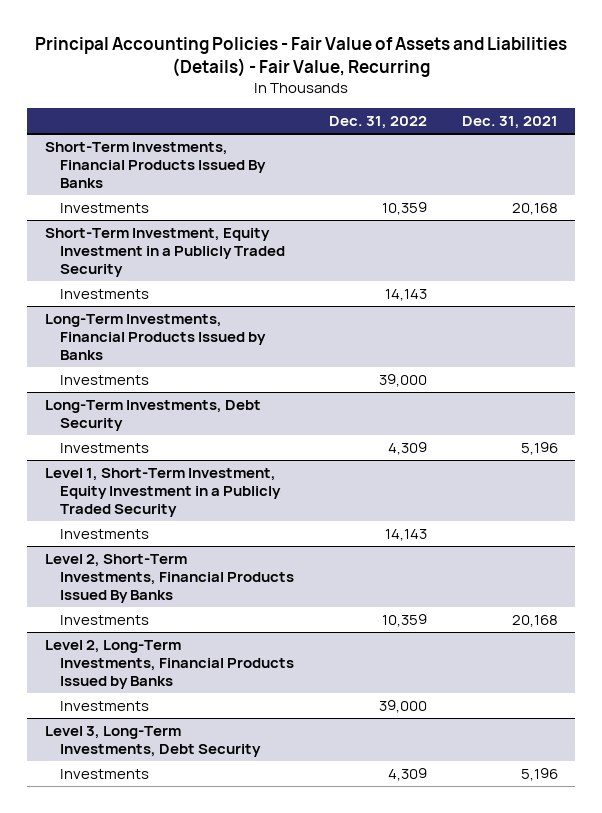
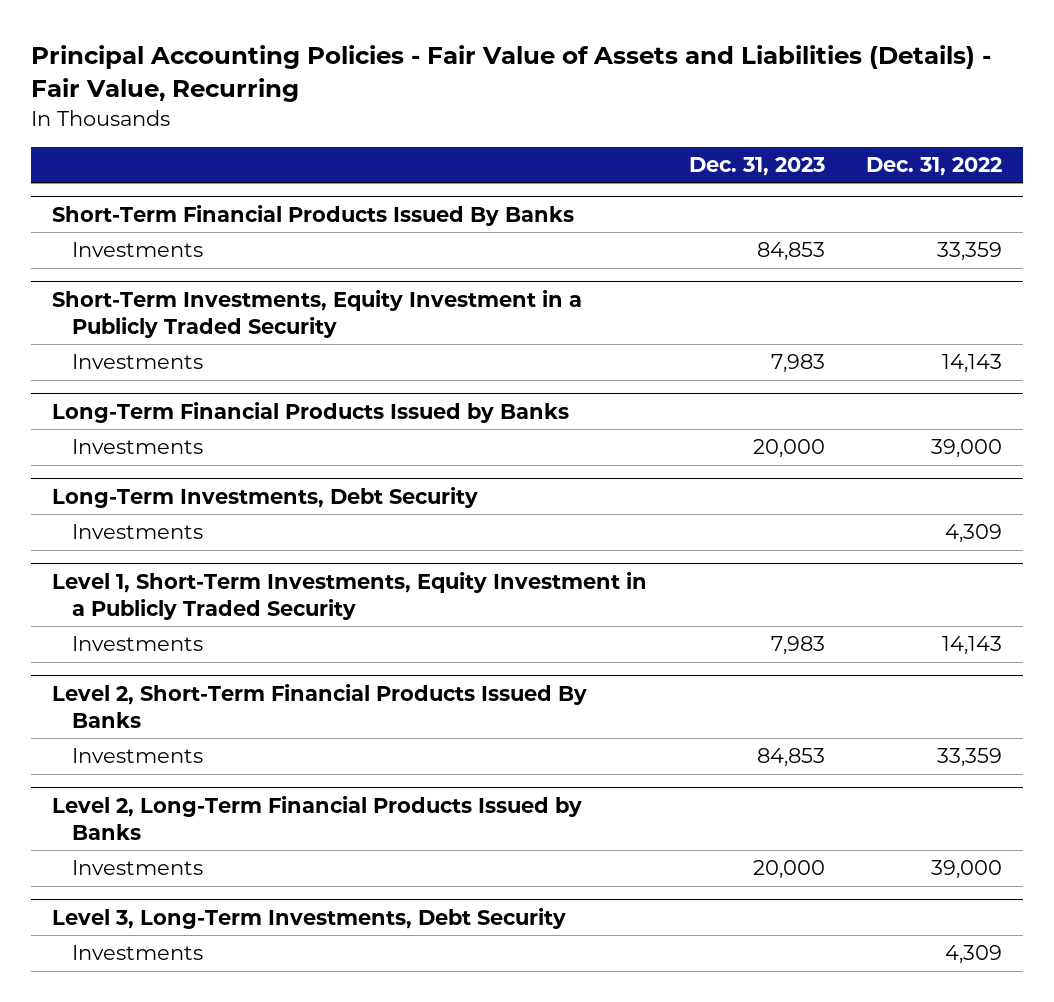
[461,116,558,130] Dec. 31, 2021 -> none
none -> [688,157,825,177] Dec. 31, 2023
[44,141,266,189] Short-Term Investments, Financial Products Issued By Banks -> [52,204,575,226] Short-Term Financial Products Issued By Banks
[381,201,427,215] 10,359 -> [937,242,1003,262] 33,359
[44,227,285,278] Short-Term Investment, Equity Investment in a Publicly Traded Security -> [52,289,583,338] Short-Term Investments, Equity Investment in a Publicly Traded Security
[44,313,266,361] Long-Term Investments, Financial Products Issued by Banks -> [52,401,570,423] Long-Term Financial Products Issued by Banks
[44,467,281,518] Level 1, Short-Term Investment, Equity Investment in a Publicly Traded Security -> [52,571,648,620] Level 1, Short-Term Investments, Equity Investment in a Publicly Traded Security
[44,553,294,604] Level 2, Short-Term Investments, Financial Products Issued By Banks -> [52,683,588,728] Level 2, Short-Term Financial Products Issued By Banks
[381,613,427,627] 10,359 -> [937,748,1003,768] 33,359
[44,639,294,690] Level 2, Long-Term Investments, Financial Products Issued by Banks -> [52,795,583,840] Level 2, Long-Term Financial Products Issued by Banks

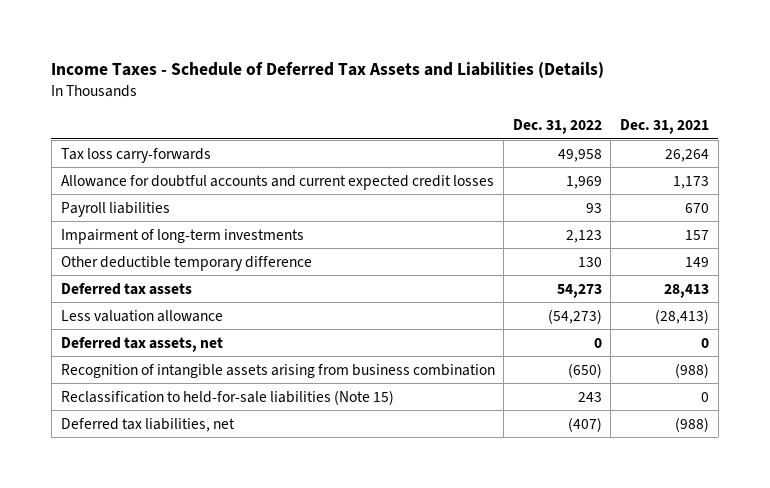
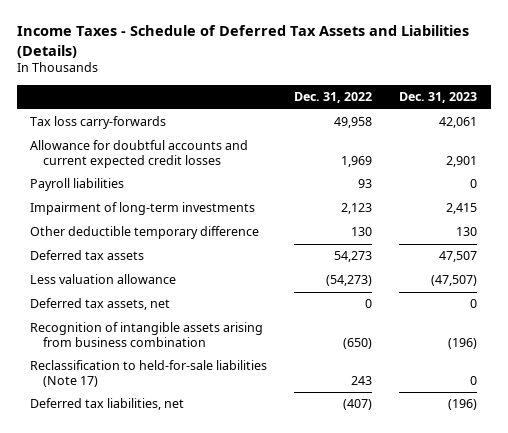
[620,119,710,135] Dec. 31, 2021 -> none
none -> [399,92,478,104] Dec. 31, 2023
[60,389,394,405] Reclassification to held-for-sale liabilities (Note 15) -> [30,360,268,387] Reclassification to held-for-sale liabilities (Note 17)

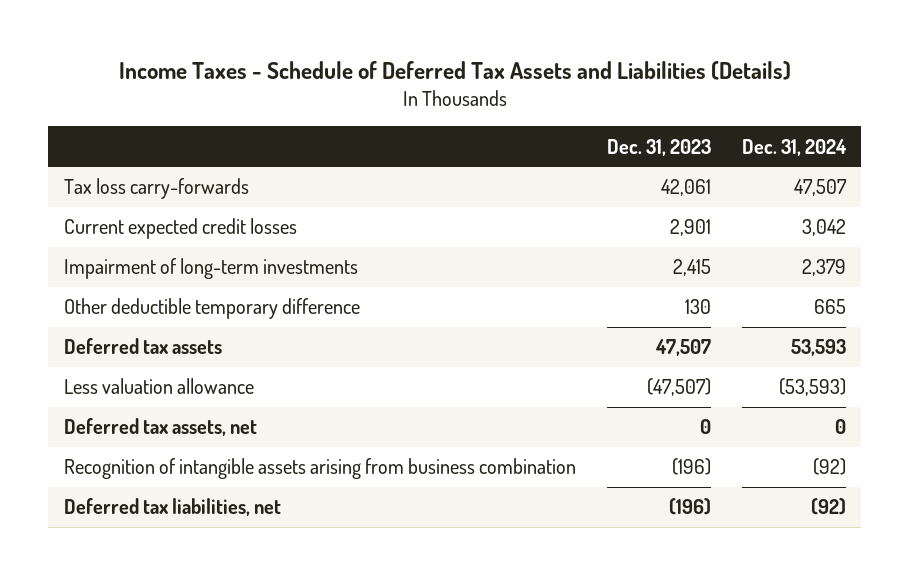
[294,92,373,104] Dec. 31, 2022 -> none
none -> [741,138,847,156] Dec. 31, 2024
[30,178,125,192] Payroll liabilities -> none
[30,140,249,168] Allowance for doubtful accounts and current expected credit losses -> [63,218,297,240] Current expected credit losses
[30,360,268,387] Reclassification to held-for-sale liabilities (Note 17) -> none

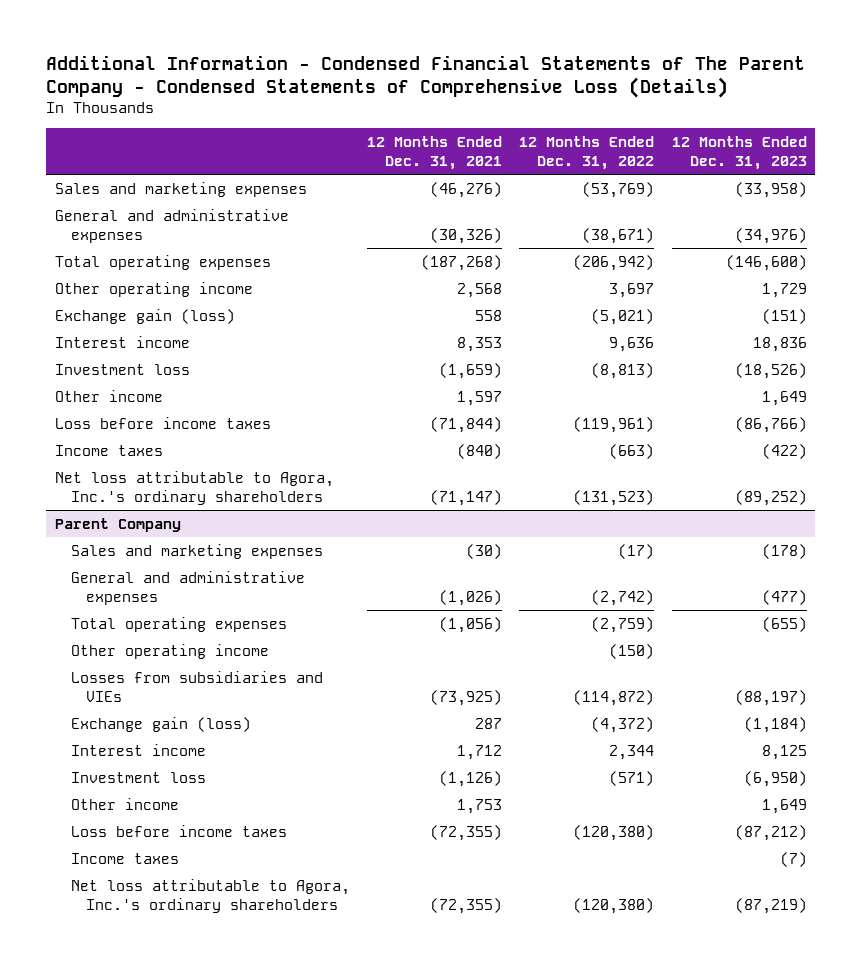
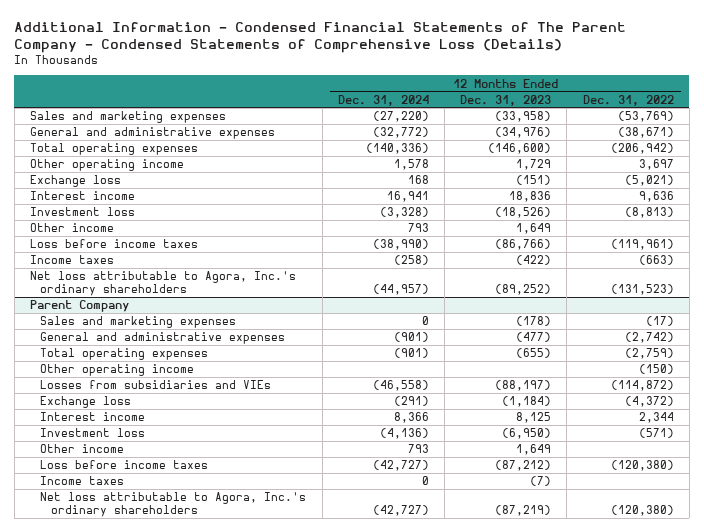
[366,135,502,171] 12 Months Ended Dec. 31, 2021 -> none
none -> [337,94,429,106] Dec. 31, 2024
[55,308,236,324] Exchange gain (loss) -> [30,175,122,188] Exchange loss
[70,716,251,732] Exchange gain (loss) -> [40,396,132,409] Exchange loss

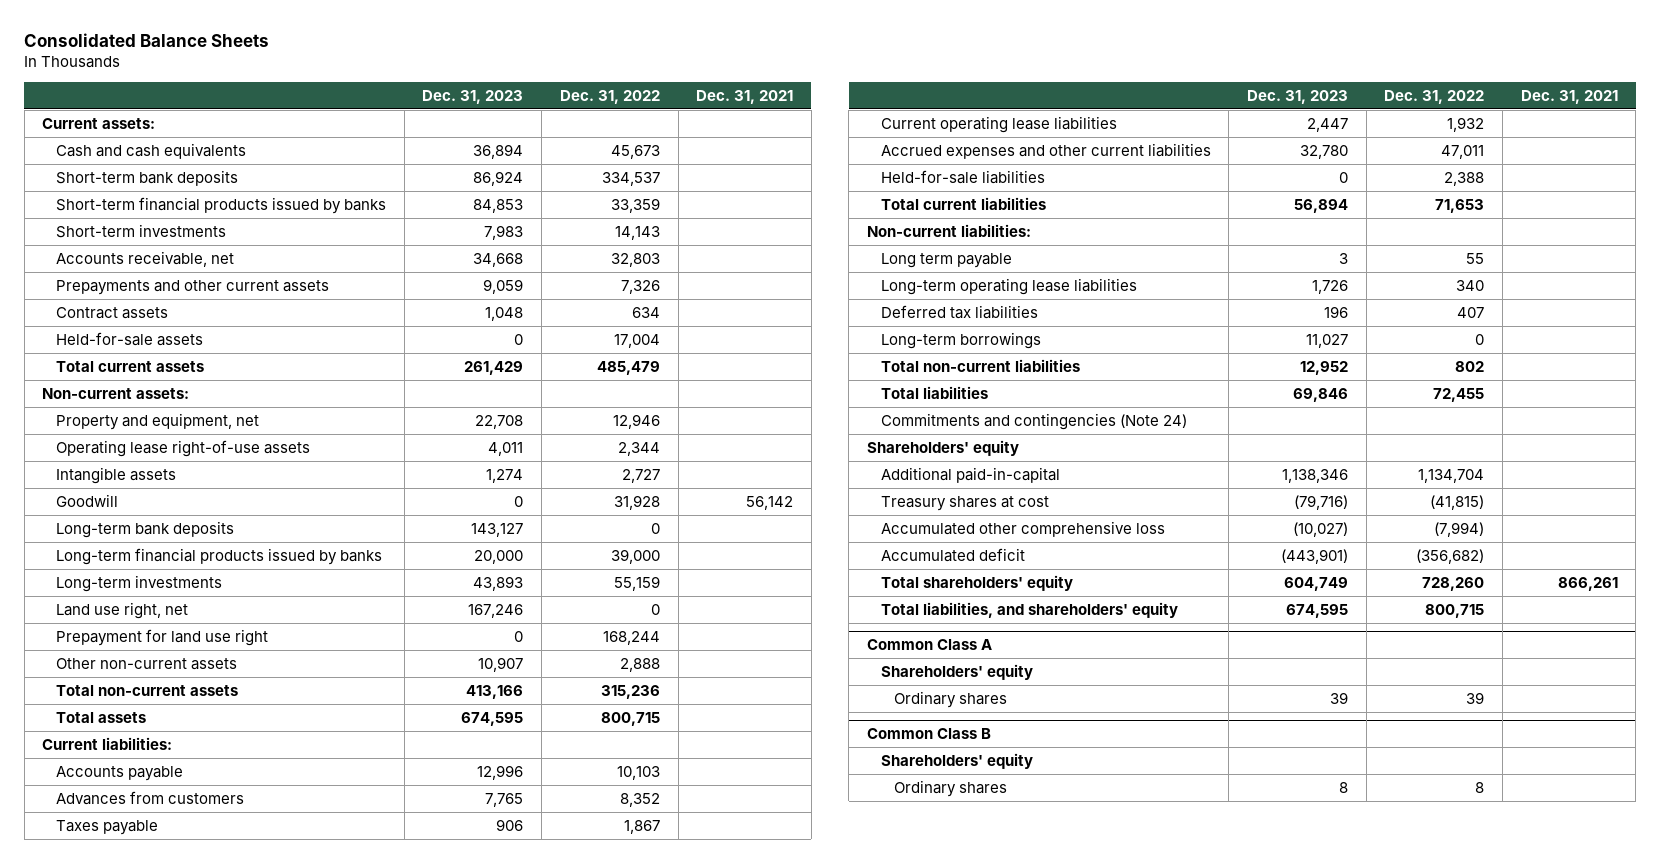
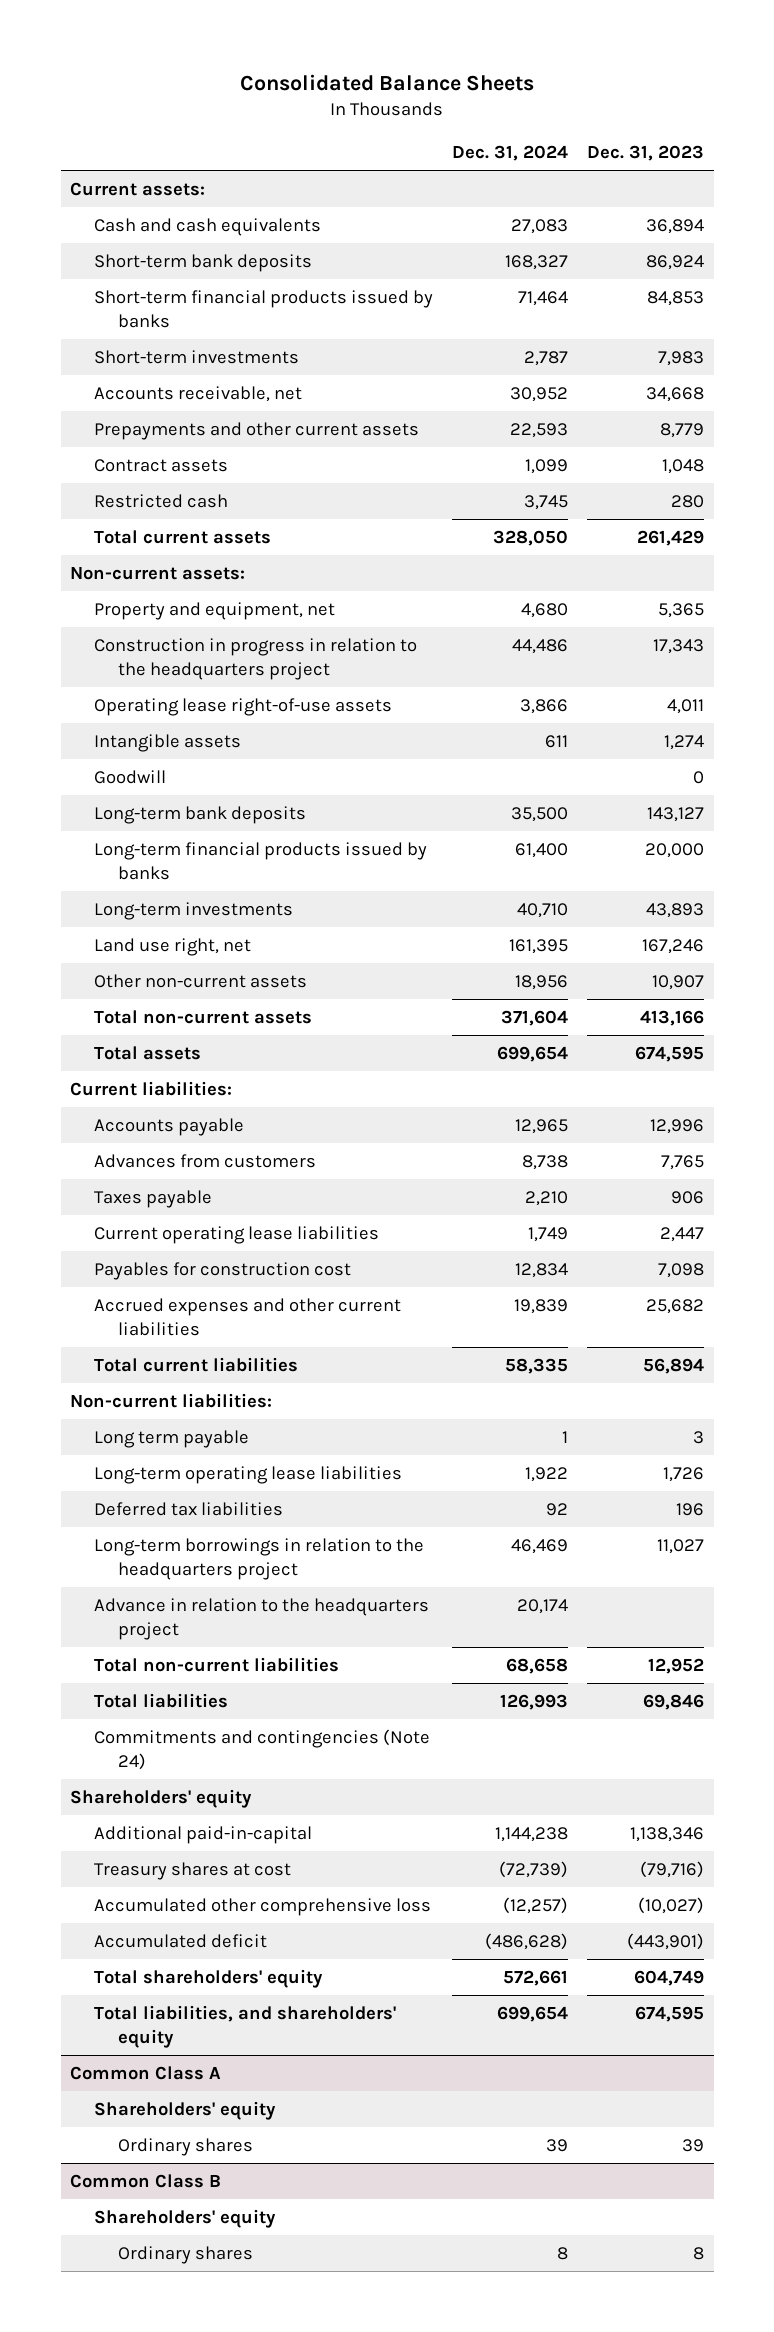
[559,89,660,104] Dec. 31, 2022 -> none
[696,89,794,104] Dec. 31, 2021 -> none
none -> [452,144,569,161] Dec. 31, 2024
[483,278,524,294] 9,059 -> [660,423,705,439] 8,779
[56,331,204,346] Held-for-sale assets -> none
none -> [94,494,229,509] Restricted cash
[475,414,524,429] 22,708 -> [658,603,705,619] 5,365
none -> [94,638,418,680] Construction in progress in relation to the headquarters project
[56,628,269,646] Prepayment for land use right -> none
[880,169,1045,184] Held-for-sale liabilities -> none
none -> [94,1262,352,1281] Payables for construction cost
[1299,144,1348,159] 32,780 -> [646,1299,705,1315] 25,682
[880,331,1041,349] Long-term borrowings -> [94,1538,425,1580] Long-term borrowings in relation to the headquarters project
none -> [94,1598,430,1640] Advance in relation to the headquarters project

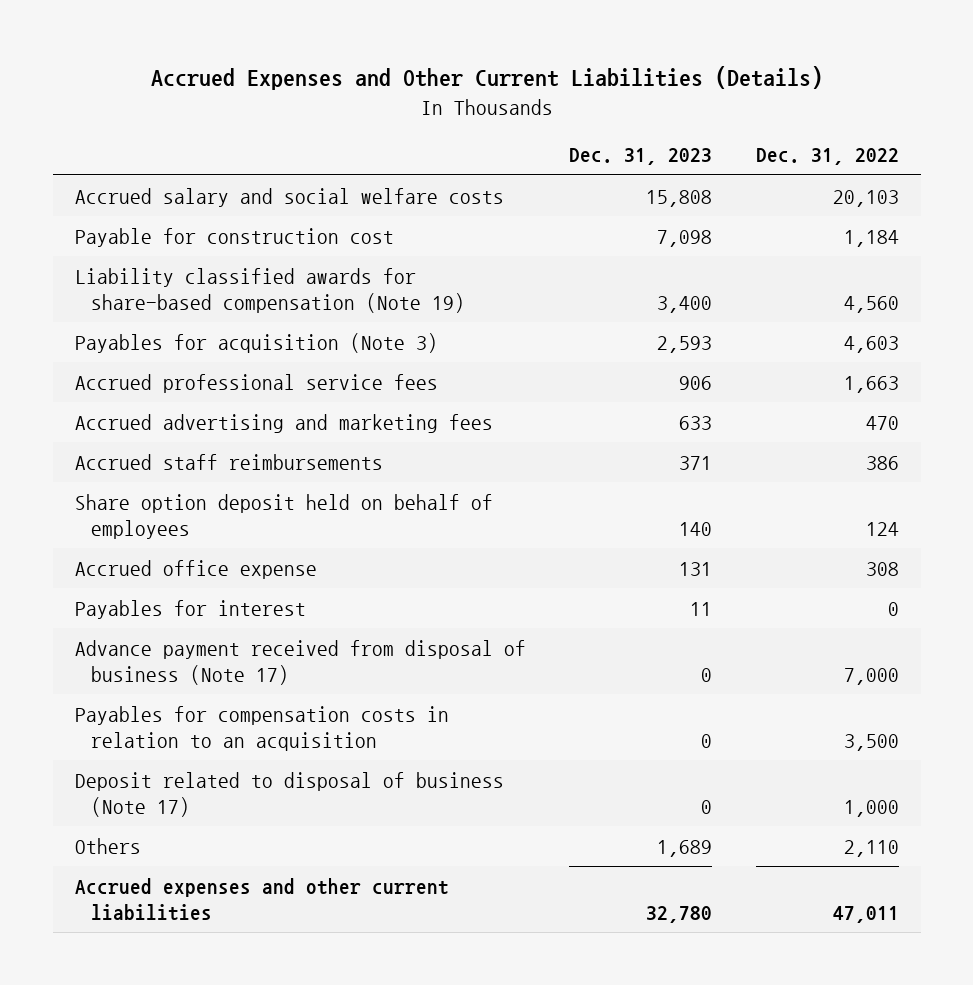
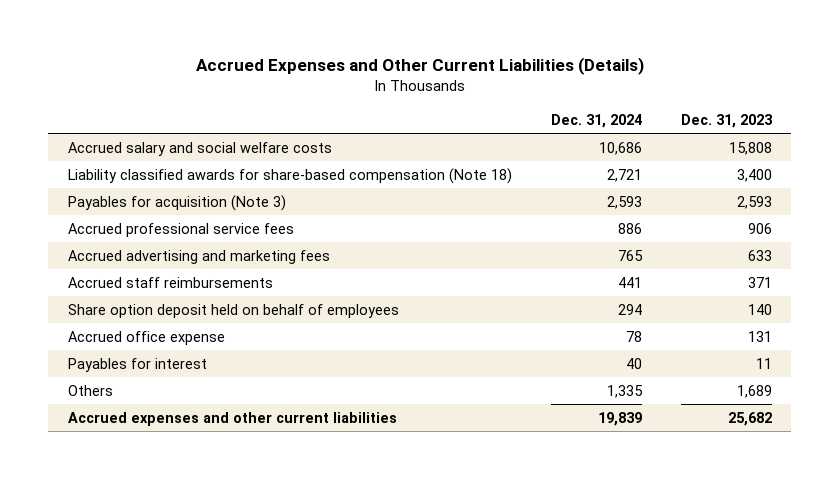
[755,148,899,166] Dec. 31, 2022 -> none
none -> [550,113,642,128] Dec. 31, 2024
[74,227,394,247] Payable for construction cost -> none
[74,267,466,313] Liability classified awards for share-based compensation (Note 19) -> [67,167,512,184] Liability classified awards for share-based compensation (Note 18)
[74,639,526,685] Advance payment received from disposal of business (Note 17) -> none
[74,705,449,751] Payables for compensation costs in relation to an acquisition -> none
[74,771,504,817] Deposit related to disposal of business (Note 17) -> none
[646,905,713,923] 32,780 -> [727,411,772,426] 25,682

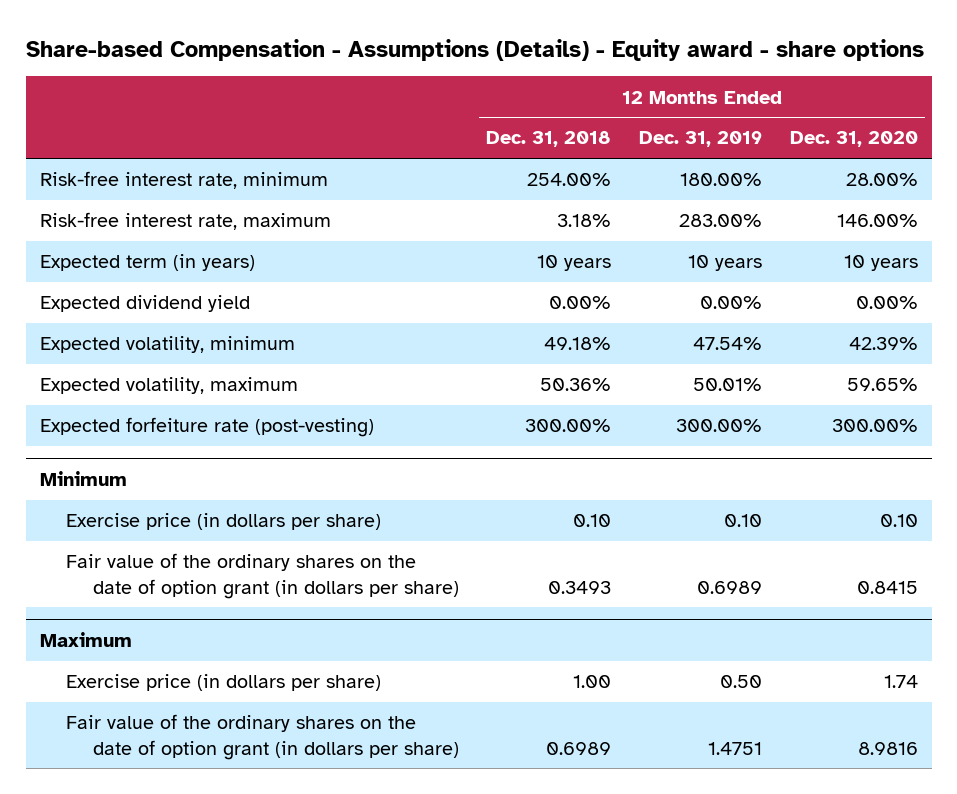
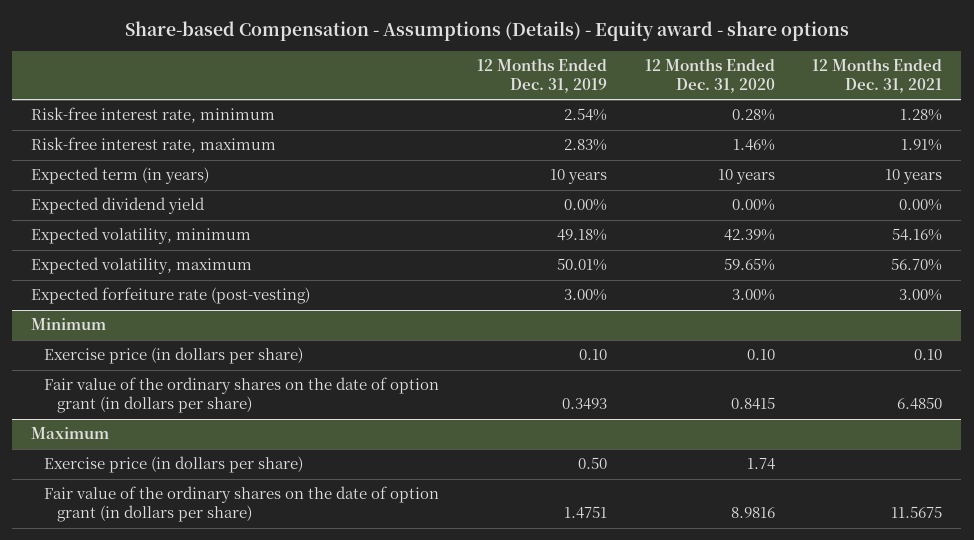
[486,131,612,148] Dec. 31, 2018 -> none
none -> [812,58,943,93] 12 Months Ended Dec. 31, 2021
[679,173,762,187] 180.00% -> [563,108,607,122] 2.54%
[845,173,918,187] 28.00% -> [731,109,775,122] 0.28%
[678,214,762,228] 283.00% -> [563,139,607,152] 2.83%
[836,214,918,228] 146.00% -> [732,139,775,152] 1.46%
[692,337,762,351] 47.54% -> [556,229,607,242] 49.18%
[675,419,762,433] 300.00% -> [563,289,607,302] 3.00%
[831,419,918,433] 300.00% -> [731,289,775,302] 3.00%
[696,580,762,594] 0.6989 -> [561,398,607,411] 0.3493

